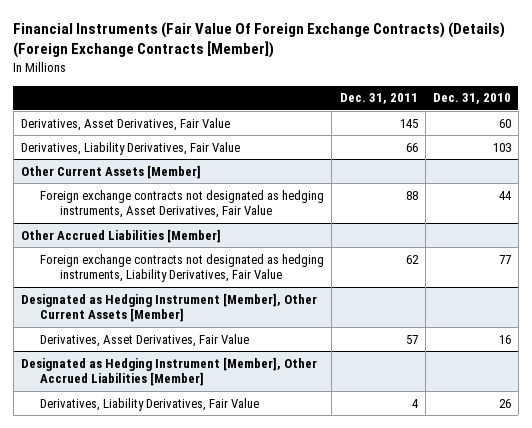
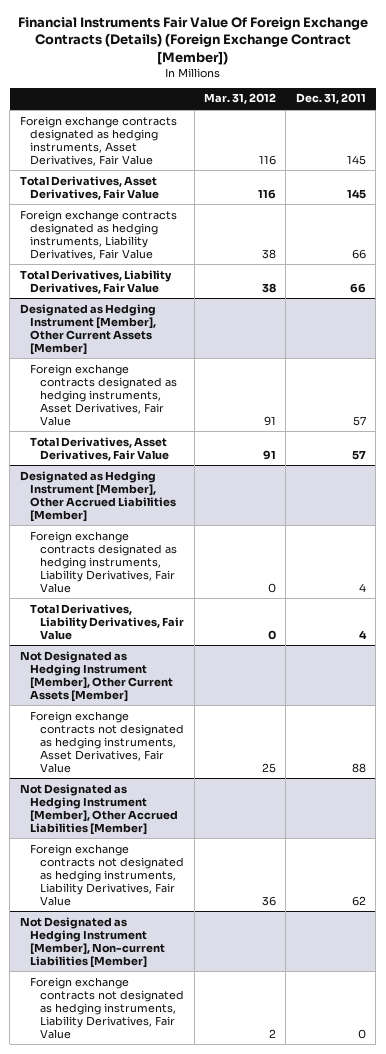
[13,21,506,59] Financial Instruments (Fair Value Of Foreign Exchange Contracts) (Details) (Foreign Exchange Contracts [Member]) -> [17,17,368,65] Financial Instruments Fair Value Of Foreign Exchange Contracts (Details) (Foreign Exchange Contract [Member])
[432,93,511,105] Dec. 31, 2010 -> none
none -> [204,93,277,105] Mar. 31, 2012
[20,164,201,179] Other Current Assets [Member] -> none
[40,189,325,219] Foreign exchange contracts not designated as hedging instruments, Asset Derivatives, Fair Value -> none
[20,228,221,243] Other Accrued Liabilities [Member] -> none
[40,253,325,283] Foreign exchange contracts not designated as hedging instruments, Liability Derivatives, Fair Value -> none
[20,117,230,131] Derivatives, Asset Derivatives, Fair Value -> [19,115,177,166] Foreign exchange contracts designated as hedging instruments, Asset Derivatives, Fair Value
none -> [19,175,160,200] Total Derivatives, Asset Derivatives, Fair Value
[20,141,240,155] Derivatives, Liability Derivatives, Fair Value -> [19,209,177,260] Foreign exchange contracts designated as hedging instruments, Liability Derivatives, Fair Value
none -> [19,269,172,294] Total Derivatives, Liability Derivatives, Fair Value
[40,333,250,347] Derivatives, Asset Derivatives, Fair Value -> [30,363,178,426] Foreign exchange contracts designated as hedging instruments, Asset Derivatives, Fair Value
none -> [30,436,170,461] Total Derivatives, Asset Derivatives, Fair Value
[40,397,260,411] Derivatives, Liability Derivatives, Fair Value -> [30,530,178,593] Foreign exchange contracts designated as hedging instruments, Liability Derivatives, Fair Value
none -> [30,603,185,640] Total Derivatives, Liability Derivatives, Fair Value
none -> [19,650,174,702] Not Designated as Hedging Instrument [Member], Other Current Assets [Member]
none -> [30,710,185,773] Foreign exchange contracts not designated as hedging instruments, Asset Derivatives, Fair Value
none -> [19,783,179,835] Not Designated as Hedging Instrument [Member], Other Accrued Liabilities [Member]
none -> [30,843,185,906] Foreign exchange contracts not designated as hedging instruments, Liability Derivatives, Fair Value
none -> [19,916,166,968] Not Designated as Hedging Instrument [Member], Non-current Liabilities [Member]
none -> [30,976,185,1039] Foreign exchange contracts not designated as hedging instruments, Liability Derivatives, Fair Value

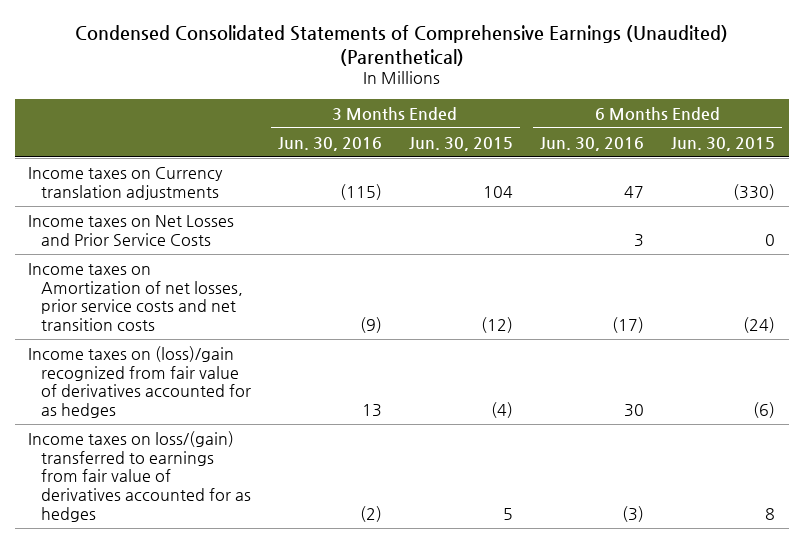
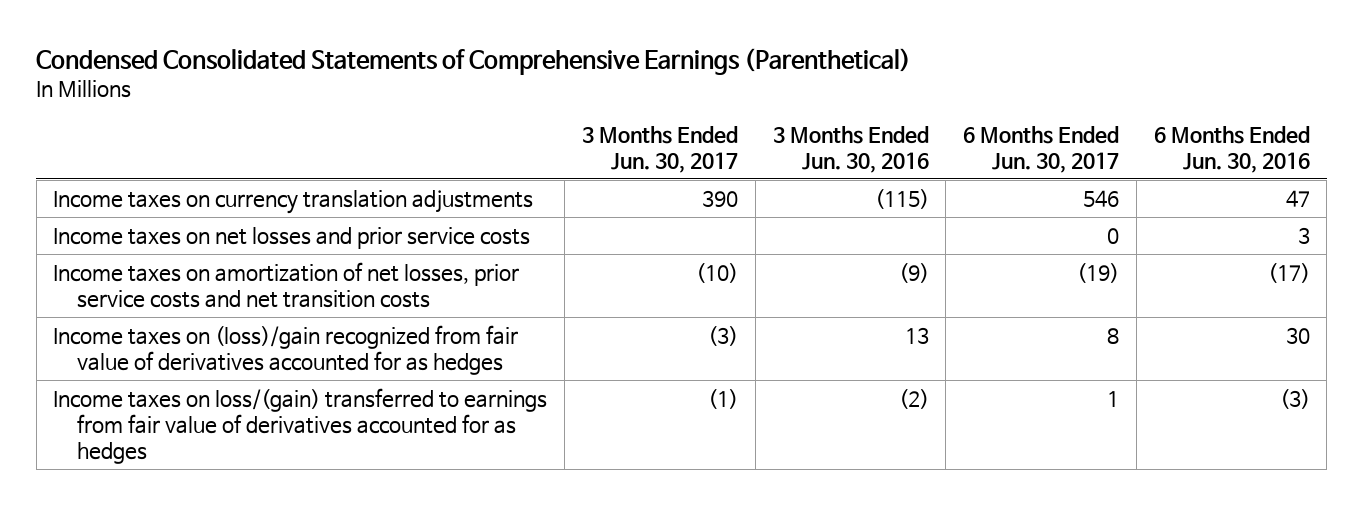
[74,24,728,66] Condensed Consolidated Statements of Comprehensive Earnings (Unaudited) (Parenthetical) -> [36,47,912,75] Condensed Consolidated Statements of Comprehensive Earnings (Parenthetical)
[408,136,513,151] Jun. 30, 2015 -> none
[671,136,776,151] Jun. 30, 2015 -> none
none -> [581,125,738,173] 3 Months Ended Jun. 30, 2017
none -> [963,125,1120,173] 6 Months Ended Jun. 30, 2017
[28,166,224,200] Income taxes on Currency translation adjustments -> [53,189,534,214] Income taxes on currency translation adjustments
[28,214,235,246] Income taxes on Net Losses and Prior Service Costs -> [53,226,531,249] Income taxes on net losses and prior service costs
[28,262,243,332] Income taxes on Amortization of net losses, prior service costs and net transition costs -> [53,261,520,308] Income taxes on amortization of net losses, prior service costs and net transition costs

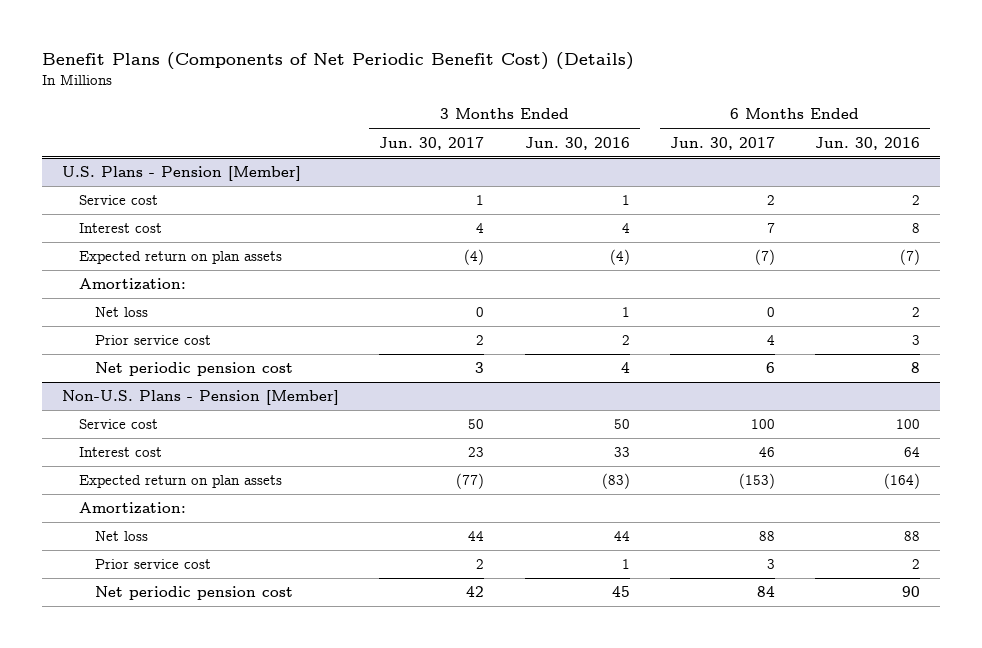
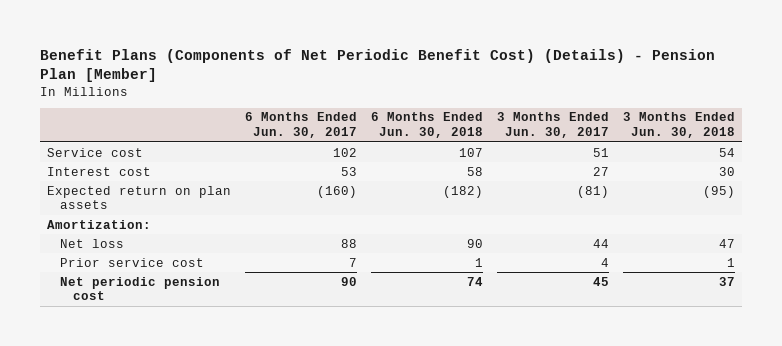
[42,52,635,71] Benefit Plans (Components of Net Periodic Benefit Cost) (Details) -> [40,48,716,82] Benefit Plans (Components of Net Periodic Benefit Cost) (Details) - Pension Plan [Member]
[524,136,630,150] Jun. 30, 2016 -> none
[814,136,920,150] Jun. 30, 2016 -> none
none -> [370,112,483,139] 6 Months Ended Jun. 30, 2018
none -> [622,112,735,139] 3 Months Ended Jun. 30, 2018
[62,166,302,182] U.S. Plans - Pension [Member] -> none
[78,278,186,291] Amortization: -> none
[95,307,149,318] Net loss -> none
[95,335,212,346] Prior service cost -> none
[95,362,294,377] Net periodic pension cost -> none
[62,390,340,406] Non-U.S. Plans - Pension [Member] -> none
[78,419,158,430] Service cost -> none
[78,447,162,458] Interest cost -> none
[78,475,282,489] Expected return on plan assets -> none
[476,195,485,206] 1 -> [592,147,609,157] 51
[766,195,775,206] 2 -> [333,147,358,157] 102
[476,223,485,234] 4 -> [592,166,609,176] 27
[766,223,775,234] 7 -> [341,166,358,176] 53
[464,249,485,266] (4) -> [576,185,609,198] (81)
[754,249,775,266] (7) -> [317,185,358,198] (160)
[476,559,485,570] 2 -> [600,257,609,267] 4
[766,559,775,570] 3 -> [349,257,358,267] 7
[466,586,485,598] 42 -> [592,276,609,286] 45
[756,586,775,598] 84 -> [341,276,358,286] 90

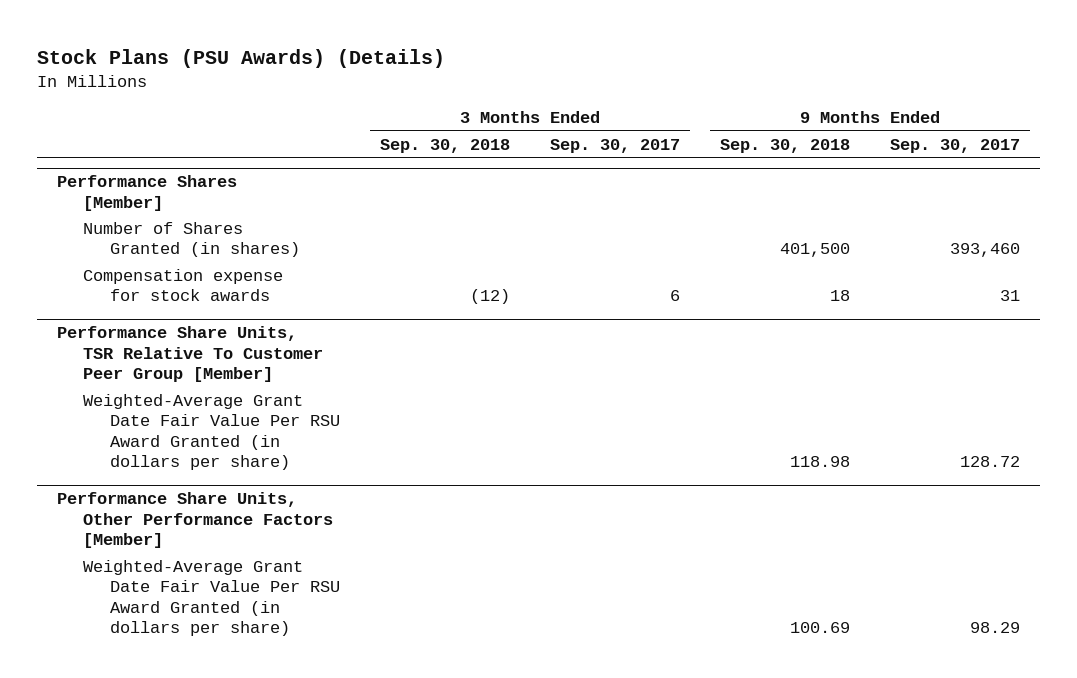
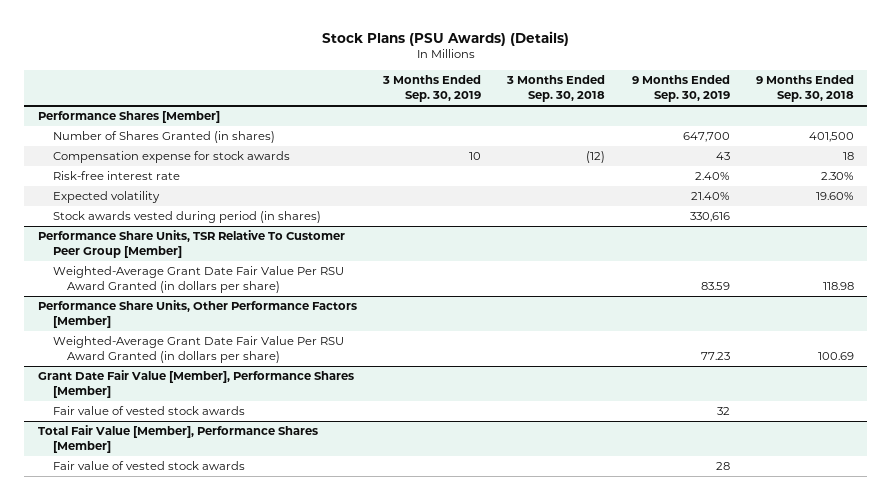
[549,138,680,153] Sep. 30, 2017 -> none
[889,138,1020,153] Sep. 30, 2017 -> none
none -> [381,75,481,103] 3 Months Ended Sep. 30, 2019
none -> [631,75,730,103] 9 Months Ended Sep. 30, 2019
none -> [52,171,180,181] Risk-free interest rate
none -> [52,191,160,204] Expected volatility
none -> [52,211,321,224] Stock awards vested during period (in shares)
none -> [37,370,354,399] Grant Date Fair Value [Member], Performance Shares [Member]
none -> [52,406,245,416] Fair value of vested stock awards
none -> [37,425,318,454] Total Fair Value [Member], Performance Shares [Member]
none -> [52,461,245,471] Fair value of vested stock awards

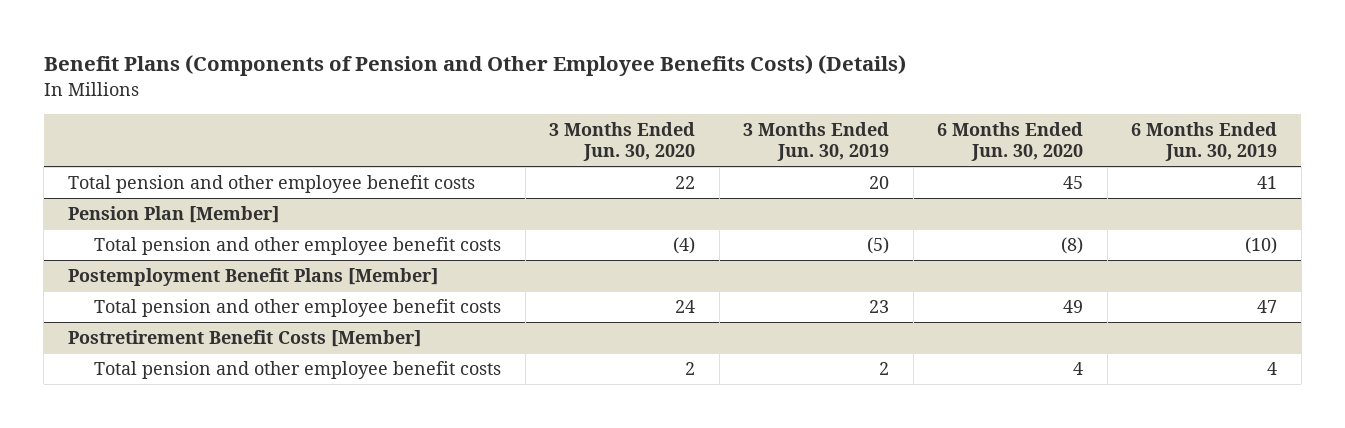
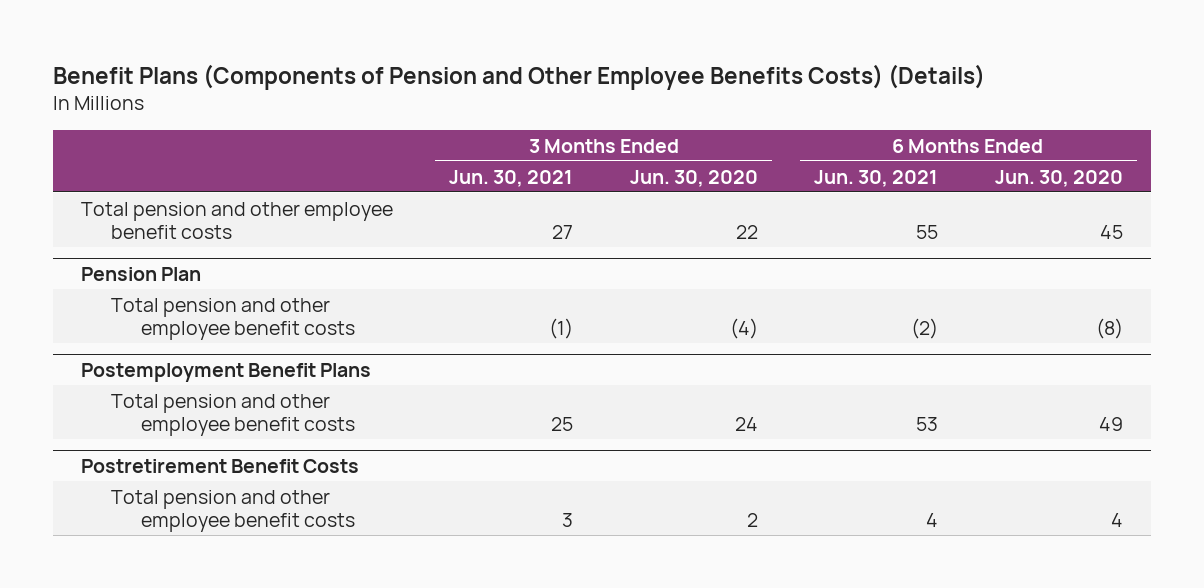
[743,121,890,162] 3 Months Ended Jun. 30, 2019 -> none
[1131,121,1278,162] 6 Months Ended Jun. 30, 2019 -> none
none -> [449,169,574,187] Jun. 30, 2021
none -> [814,169,939,187] Jun. 30, 2021
[67,206,279,224] Pension Plan [Member] -> [81,267,202,282] Pension Plan
[67,268,438,287] Postemployment Benefit Plans [Member] -> [81,363,372,383] Postemployment Benefit Plans
[67,330,421,348] Postretirement Benefit Costs [Member] -> [81,459,360,474] Postretirement Benefit Costs

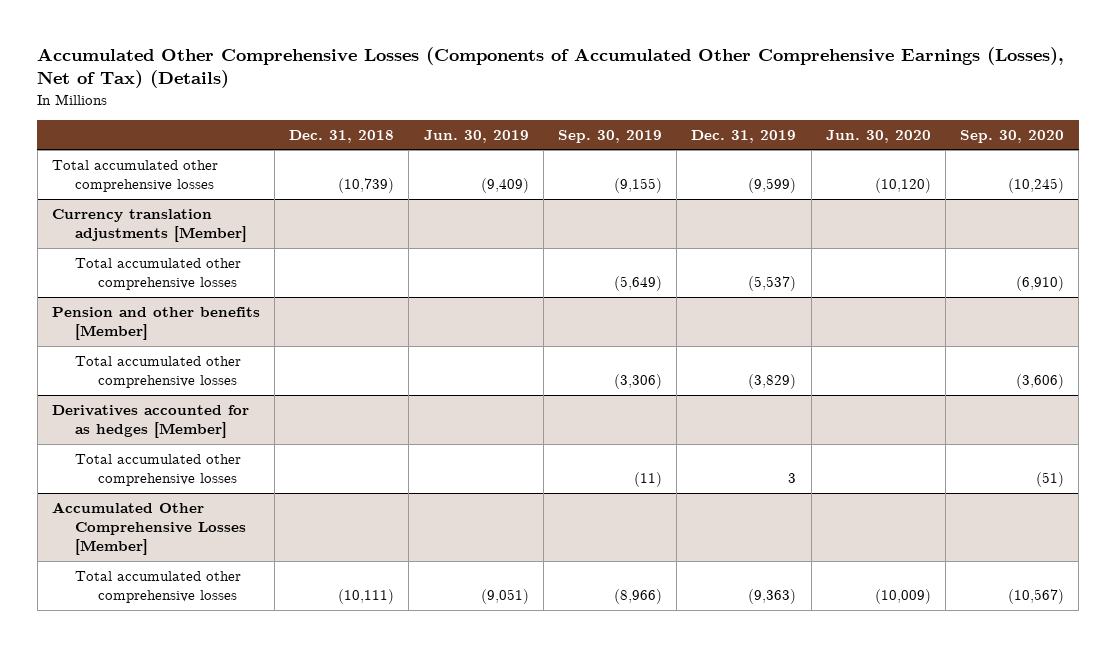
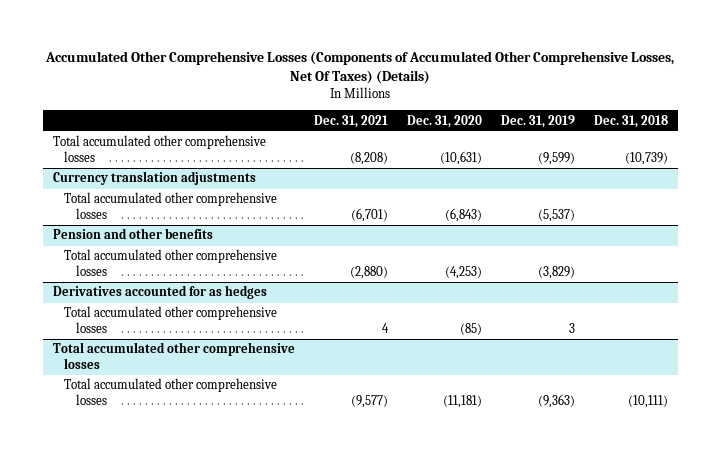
[37,46,1065,89] Accumulated Other Comprehensive Losses (Components of Accumulated Other Comprehensive Earnings (Losses), Net of Tax) (Details) -> [45,51,675,85] Accumulated Other Comprehensive Losses (Components of Accumulated Other Comprehensive Losses, Net Of Taxes) (Details)
[423,130,529,144] Jun. 30, 2019 -> none
[557,130,662,144] Sep. 30, 2019 -> none
[825,130,931,144] Jun. 30, 2020 -> none
[960,130,1065,144] Sep. 30, 2020 -> none
none -> [313,114,388,128] Dec. 31, 2021
none -> [406,114,482,128] Dec. 31, 2020
[51,208,247,243] Currency translation adjustments [Member] -> [52,171,256,186] Currency translation adjustments
[51,306,260,341] Pension and other benefits [Member] -> [52,228,213,240] Pension and other benefits
[51,404,249,439] Derivatives accounted for as hedges [Member] -> [52,285,267,300] Derivatives accounted for as hedges
[51,501,246,556] Accumulated Other Comprehensive Losses [Member] -> [52,342,295,370] Total accumulated other comprehensive losses

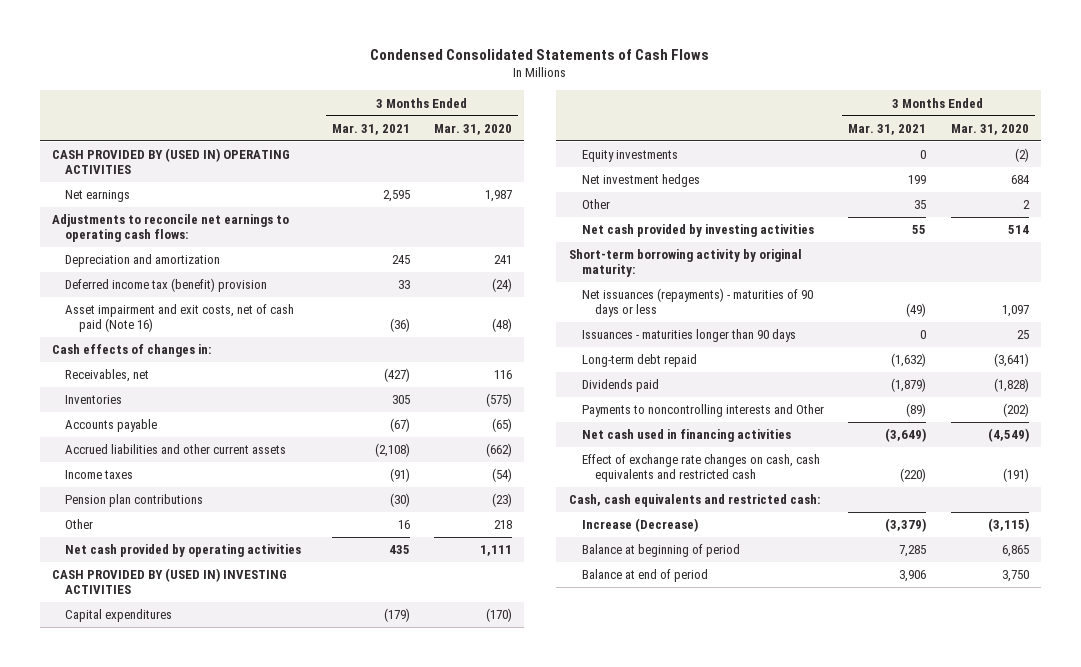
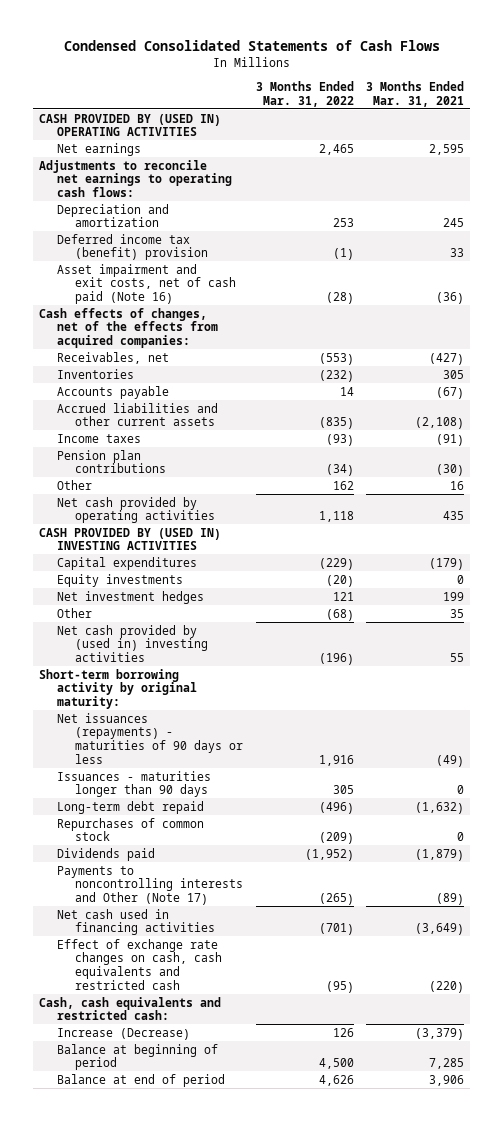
[433,123,512,135] Mar. 31, 2020 -> none
none -> [255,81,354,107] 3 Months Ended Mar. 31, 2022
[52,344,212,358] Cash effects of changes in: -> [39,307,219,348] Cash effects of changes, net of the effects from acquired companies:
[582,224,815,238] Net cash provided by investing activities -> [57,624,209,662] Net cash provided by (used in) investing activities
none -> [57,817,205,842] Repurchases of common stock
[582,404,825,418] Payments to noncontrolling interests and Other -> [57,865,244,905] Payments to noncontrolling interests and Other (Note 17)

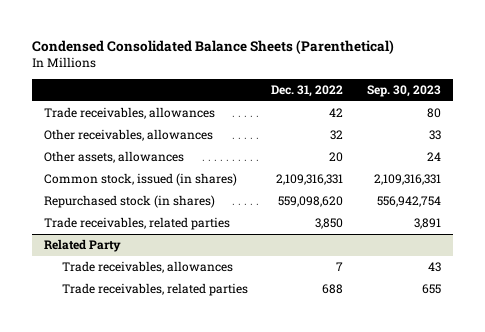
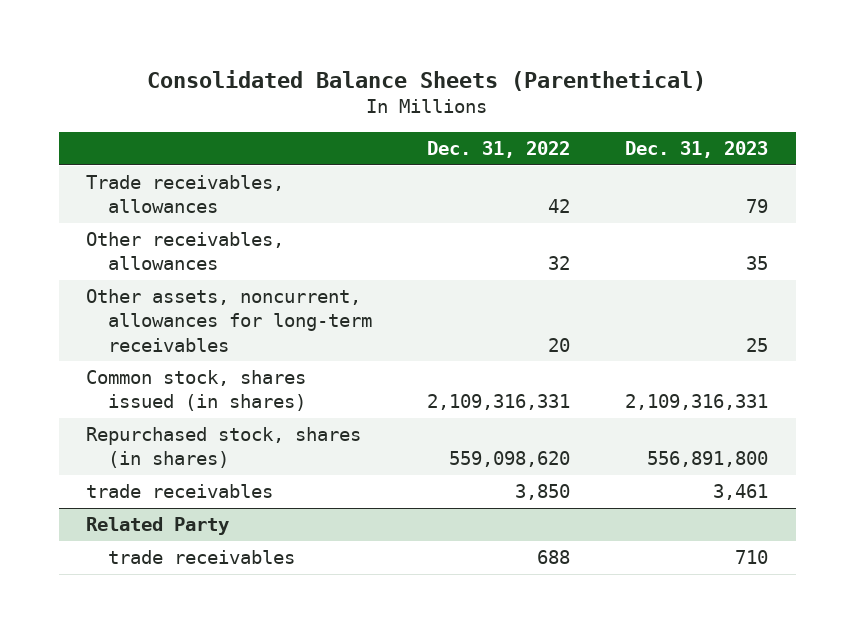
[32,39,395,54] Condensed Consolidated Balance Sheets (Parenthetical) -> [147,69,707,91] Consolidated Balance Sheets (Parenthetical)
[367,84,442,97] Sep. 30, 2023 -> none
none -> [624,141,768,159] Dec. 31, 2023
[43,151,184,164] Other assets, allowances -> [86,289,372,352] Other assets, noncurrent, allowances for long-term receivables
[43,173,237,187] Common stock, issued (in shares) -> [86,370,307,412] Common stock, shares issued (in shares)
[43,195,215,209] Repurchased stock (in shares) -> [86,427,362,469] Repurchased stock, shares (in shares)
[43,217,230,231] Trade receivables, related parties -> [86,484,274,499] trade receivables
[61,261,233,274] Trade receivables, allowances -> none
[61,283,248,297] Trade receivables, related parties -> [107,550,295,565] trade receivables

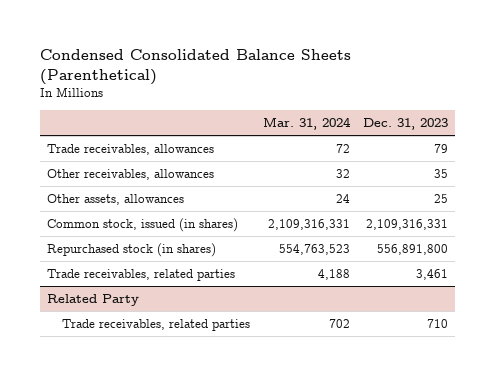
[147,69,707,91] Consolidated Balance Sheets (Parenthetical) -> [40,49,352,86] Condensed Consolidated Balance Sheets (Parenthetical)
[426,141,570,159] Dec. 31, 2022 -> none
none -> [263,117,352,131] Mar. 31, 2024
[86,289,372,352] Other assets, noncurrent, allowances for long-term receivables -> [46,194,184,206] Other assets, allowances
[86,370,307,412] Common stock, shares issued (in shares) -> [46,218,238,233] Common stock, issued (in shares)
[86,427,362,469] Repurchased stock, shares (in shares) -> [46,243,216,258] Repurchased stock (in shares)
[86,484,274,499] trade receivables -> [46,269,235,282] Trade receivables, related parties
[107,550,295,565] trade receivables -> [61,319,250,332] Trade receivables, related parties

